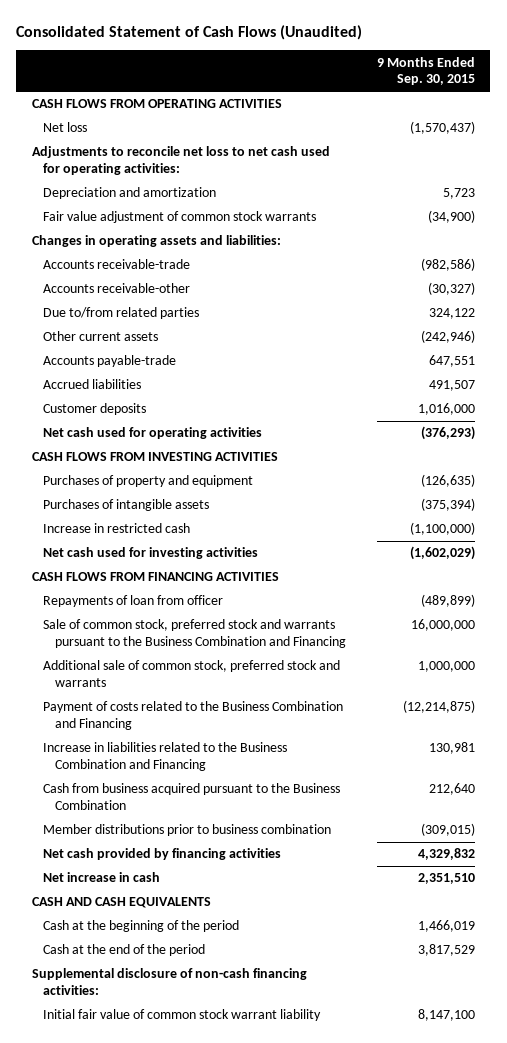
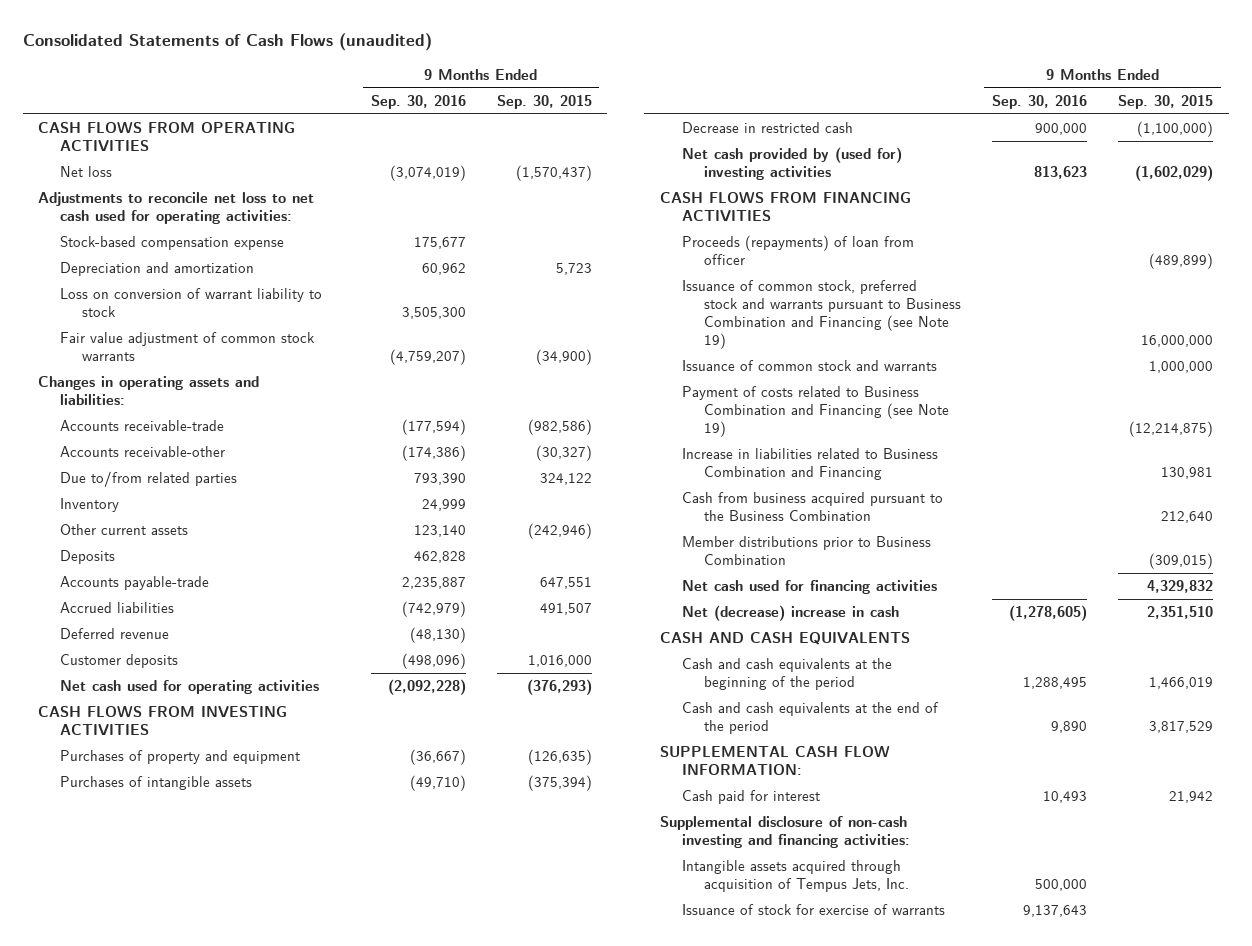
[16,25,363,41] Consolidated Statement of Cash Flows (Unaudited) -> [22,33,432,52] Consolidated Statements of Cash Flows (unaudited)
none -> [370,94,466,109] Sep. 30, 2016
none -> [60,236,285,251] Stock-based compensation expense
none -> [60,288,323,318] Loss on conversion of warrant liability to stock
none -> [60,498,120,513] Inventory
none -> [60,550,116,565] Deposits
none -> [60,628,170,640] Deferred revenue
[43,523,191,534] Increase in restricted cash -> [682,122,854,134] Decrease in restricted cash
[43,547,259,560] Net cash used for investing activities -> [682,147,903,181] Net cash provided by (used for) investing activities
[43,595,224,608] Repayments of loan from officer -> [682,235,915,266] Proceeds (repayments) of loan from officer
[43,619,346,649] Sale of common stock, preferred stock and warrants pursuant to the Business Combination and Financing -> [682,280,962,350] Issuance of common stock, preferred stock and warrants pursuant to Business Combination and Financing (see Note 19)
[43,660,341,688] Additional sale of common stock, preferred stock and warrants -> [682,360,938,372] Issuance of common stock and warrants
[43,701,344,731] Payment of costs related to the Business Combination and Financing -> [682,386,950,438] Payment of costs related to Business Combination and Financing (see Note 19)
[43,742,288,772] Increase in liabilities related to the Business Combination and Financing -> [682,448,939,481] Increase in liabilities related to Business Combination and Financing
[43,824,332,837] Member distributions prior to business combination -> [682,536,932,566] Member distributions prior to Business Combination
[43,848,282,861] Net cash provided by financing activities -> [682,580,938,595] Net cash used for financing activities
[43,872,161,883] Net increase in cash -> [682,605,900,622] Net (decrease) increase in cash
[43,1009,322,1022] Initial fair value of common stock warrant liability -> none
[43,920,240,933] Cash at the beginning of the period -> [682,658,893,691] Cash and cash equivalents at the beginning of the period
[43,944,206,957] Cash at the end of the period -> [682,702,940,735] Cash and cash equivalents at the end of the period
none -> [660,746,891,776] SUPPLEMENTAL CASH FLOW INFORMATION:
none -> [682,790,821,805] Cash paid for interest
[31,968,307,996] Supplemental disclosure of non-cash financing activities: -> [660,816,911,849] Supplemental disclosure of non-cash investing and financing activities:
none -> [682,860,910,893] Intangible assets acquired through acquisition of Tempus Jets, Inc.
none -> [682,904,946,916] Issuance of stock for exercise of warrants

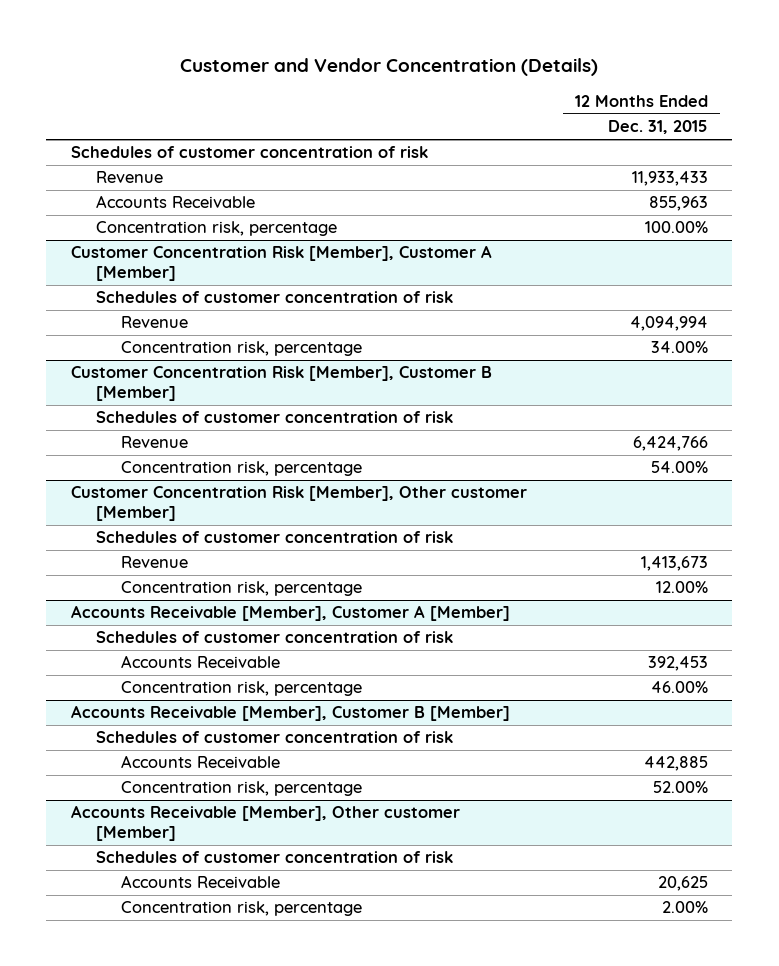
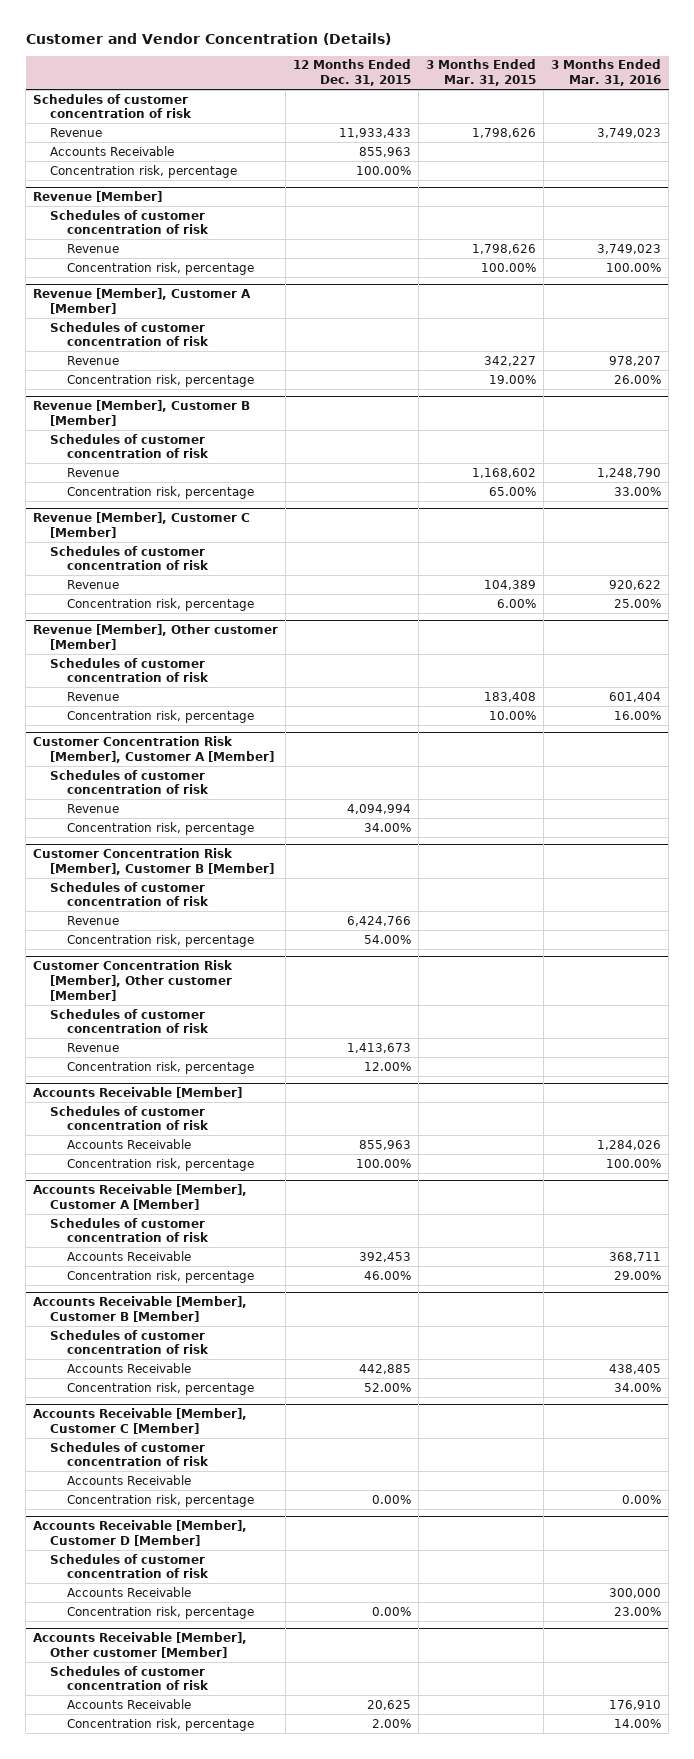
none -> [426,59,537,87] 3 Months Ended Mar. 31, 2015
none -> [551,59,662,87] 3 Months Ended Mar. 31, 2016
none -> [33,191,163,203] Revenue [Member]
none -> [50,209,210,235] Schedules of customer concentration of risk
none -> [67,243,120,253] Revenue
none -> [67,261,255,275] Concentration risk, percentage
none -> [33,288,252,314] Revenue [Member], Customer A [Member]
none -> [50,321,210,347] Schedules of customer concentration of risk
none -> [67,355,120,365] Revenue
none -> [67,373,255,387] Concentration risk, percentage
none -> [33,400,251,426] Revenue [Member], Customer B [Member]
none -> [50,433,210,459] Schedules of customer concentration of risk
none -> [67,467,120,477] Revenue
none -> [67,485,255,499] Concentration risk, percentage
none -> [33,512,251,538] Revenue [Member], Customer C [Member]
none -> [50,545,210,571] Schedules of customer concentration of risk
none -> [67,579,120,589] Revenue
none -> [67,597,255,611] Concentration risk, percentage
none -> [33,624,279,650] Revenue [Member], Other customer [Member]
none -> [50,657,210,683] Schedules of customer concentration of risk
none -> [67,691,120,701] Revenue
none -> [67,709,255,723] Concentration risk, percentage
none -> [33,1087,243,1099] Accounts Receivable [Member]
none -> [50,1105,210,1131] Schedules of customer concentration of risk
none -> [67,1138,192,1149] Accounts Receivable
none -> [67,1157,255,1171] Concentration risk, percentage
none -> [33,1408,248,1434] Accounts Receivable [Member], Customer C [Member]
none -> [50,1441,210,1467] Schedules of customer concentration of risk
none -> [67,1474,192,1485] Accounts Receivable
none -> [67,1493,255,1507] Concentration risk, percentage
none -> [33,1520,248,1546] Accounts Receivable [Member], Customer D [Member]
none -> [50,1553,210,1579] Schedules of customer concentration of risk
none -> [67,1586,192,1597] Accounts Receivable
none -> [67,1605,255,1619] Concentration risk, percentage

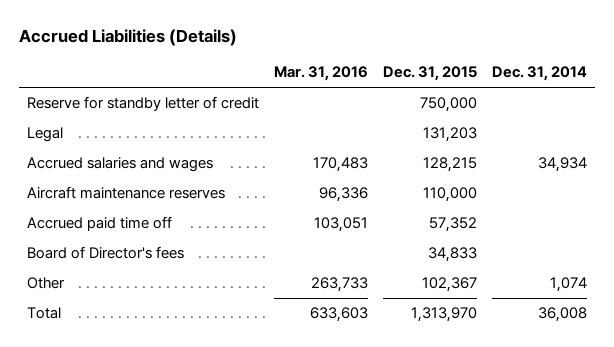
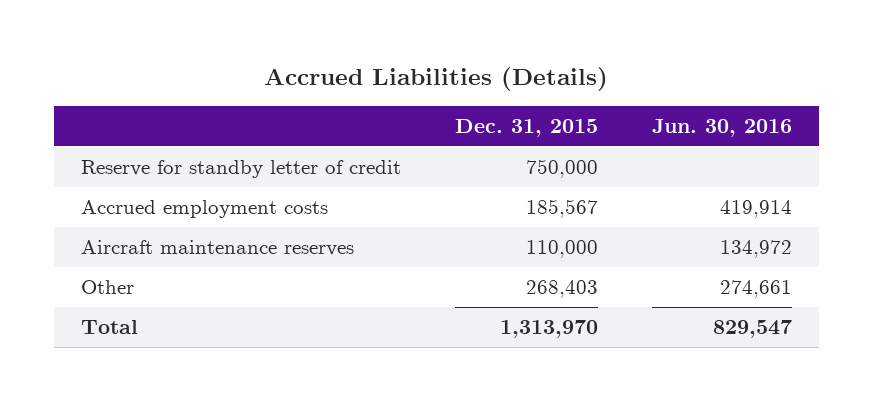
[273,66,368,82] Mar. 31, 2016 -> none
[492,66,588,82] Dec. 31, 2014 -> none
none -> [651,118,792,137] Jun. 30, 2016
[26,127,63,143] Legal -> none
[26,157,213,173] Accrued salaries and wages -> none
none -> [80,200,328,219] Accrued employment costs
[26,216,172,232] Accrued paid time off -> none
[26,246,184,260] Board of Director's fees -> none
[422,277,478,293] 102,367 -> [525,280,598,299] 268,403

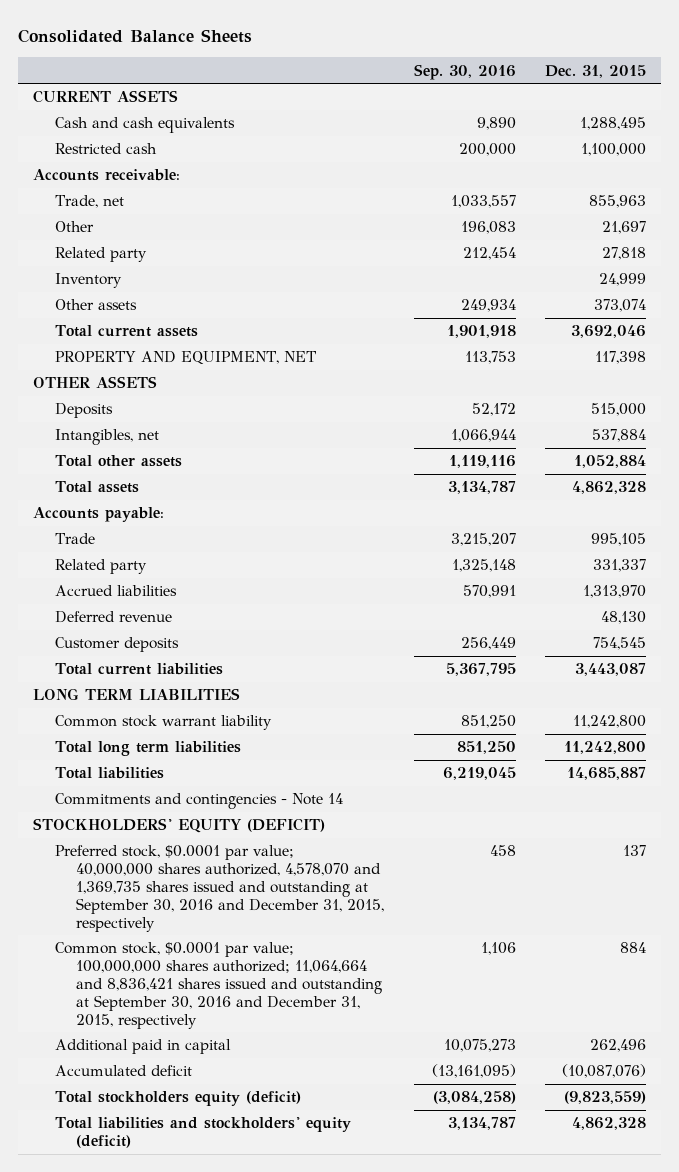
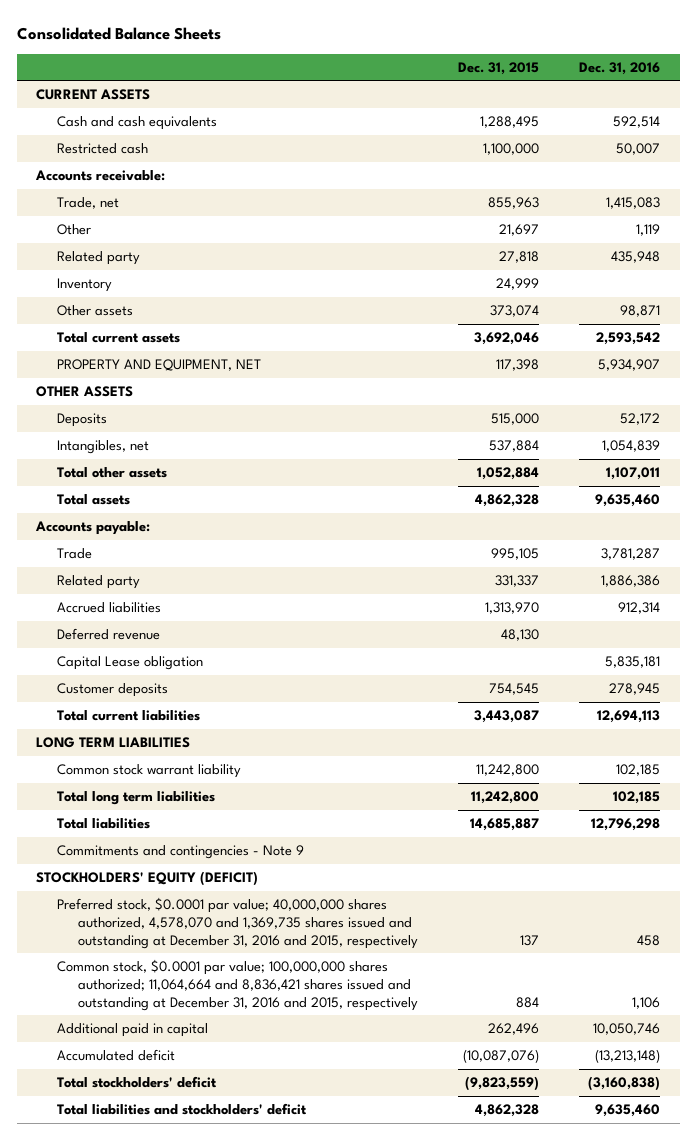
[413,63,516,80] Sep. 30, 2016 -> none
none -> [578,61,660,75] Dec. 31, 2016
none -> [57,656,204,671] Capital Lease obligation
[54,793,343,810] Commitments and contingencies - Note 14 -> [57,845,305,860] Commitments and contingencies - Note 9
[54,845,385,932] Preferred stock, $0.0001 par value; 40,000,000 shares authorized, 4,578,070 and 1,369,735 shares issued and outstanding at September 30, 2016 and December 31, 2015, respectively -> [57,897,419,949] Preferred stock, $0.0001 par value; 40,000,000 shares authorized, 4,578,070 and 1,369,735 shares issued and outstanding at December 31, 2016 and 2015, respectively
[54,942,383,1029] Common stock, $0.0001 par value; 100,000,000 shares authorized; 11,064,664 and 8,836,421 shares issued and outstanding at September 30, 2016 and December 31, 2015, respectively -> [57,959,419,1011] Common stock, $0.0001 par value; 100,000,000 shares authorized; 11,064,664 and 8,836,421 shares issued and outstanding at December 31, 2016 and 2015, respectively
[54,1091,301,1107] Total stockholders equity (deficit) -> [57,1076,218,1089] Total stockholders' deficit
[54,1117,351,1149] Total liabilities and stockholders' equity (deficit) -> [57,1103,308,1116] Total liabilities and stockholders' deficit

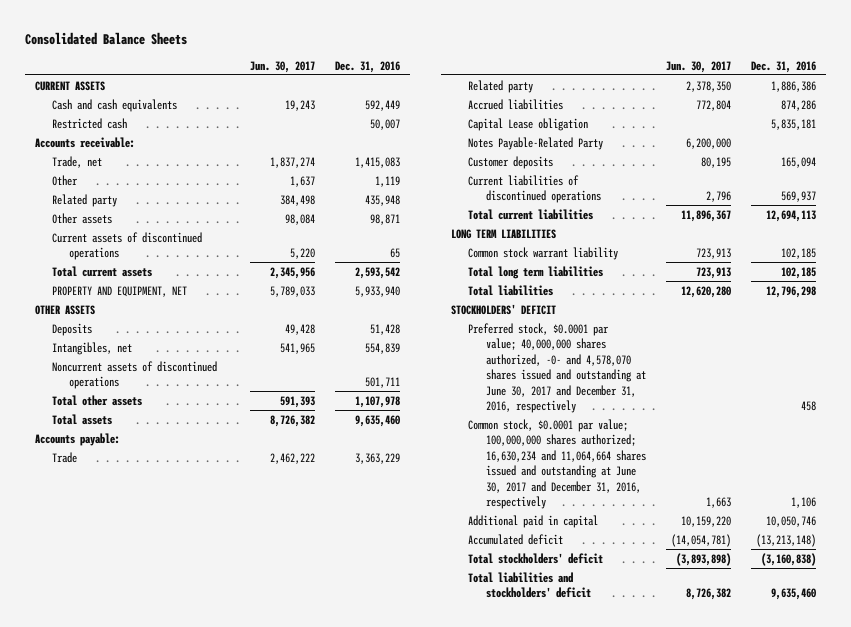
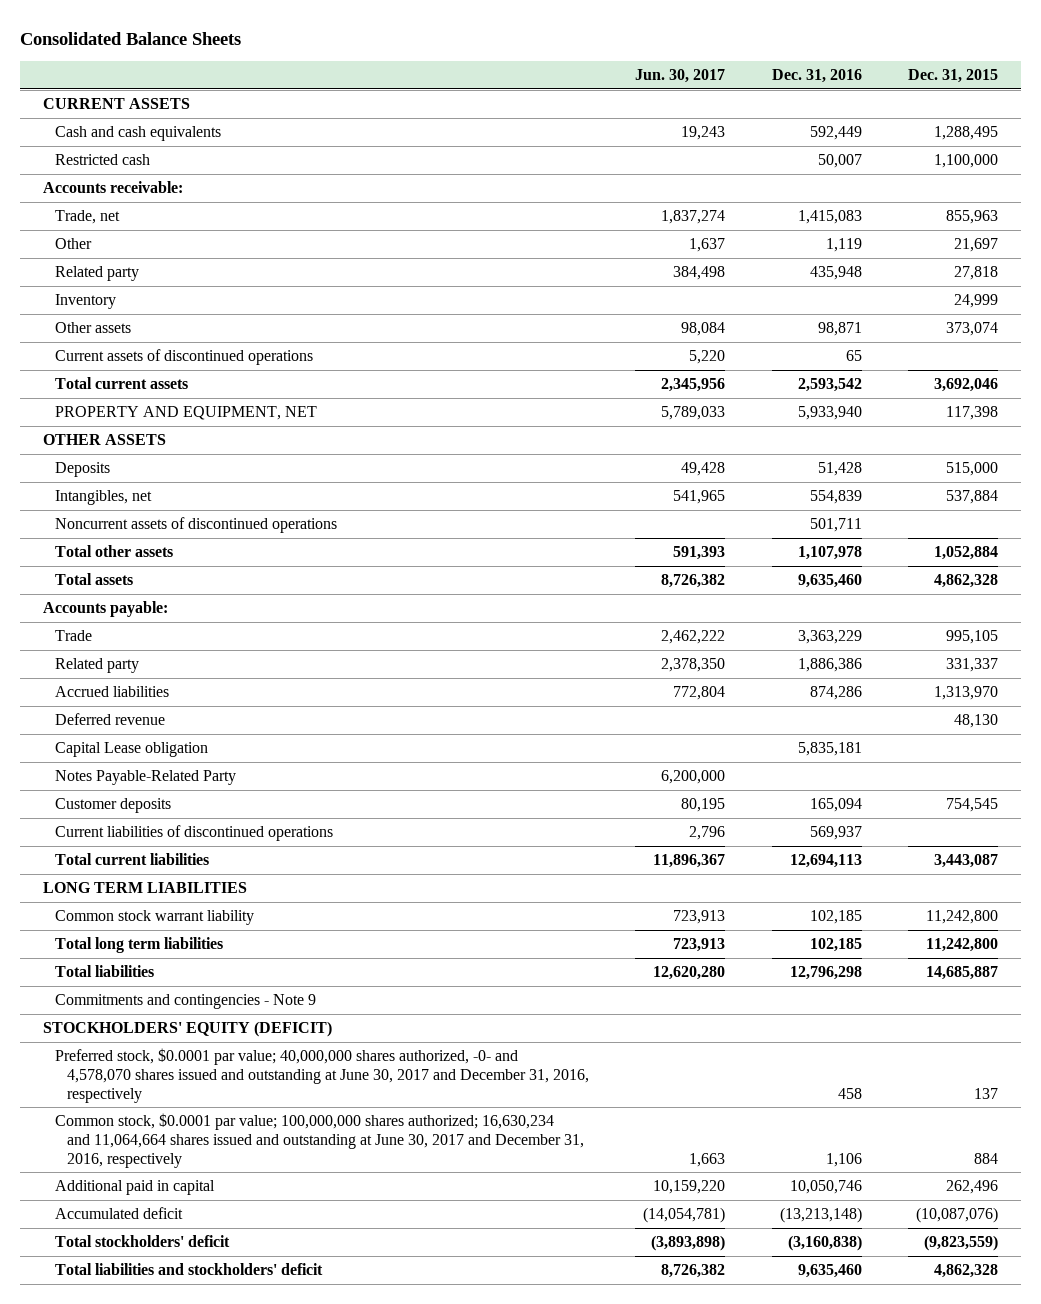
none -> [908,69,999,84] Dec. 31, 2015
none -> [55,294,117,310] Inventory
none -> [55,713,166,726] Deferred revenue
none -> [55,994,317,1010] Commitments and contingencies - Note 9
[450,303,556,315] STOCKHOLDERS' DEFICIT -> [42,1021,332,1038] STOCKHOLDERS' EQUITY (DEFICIT)

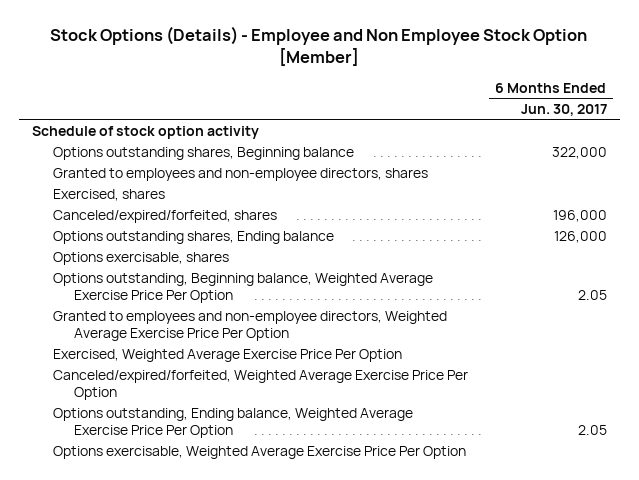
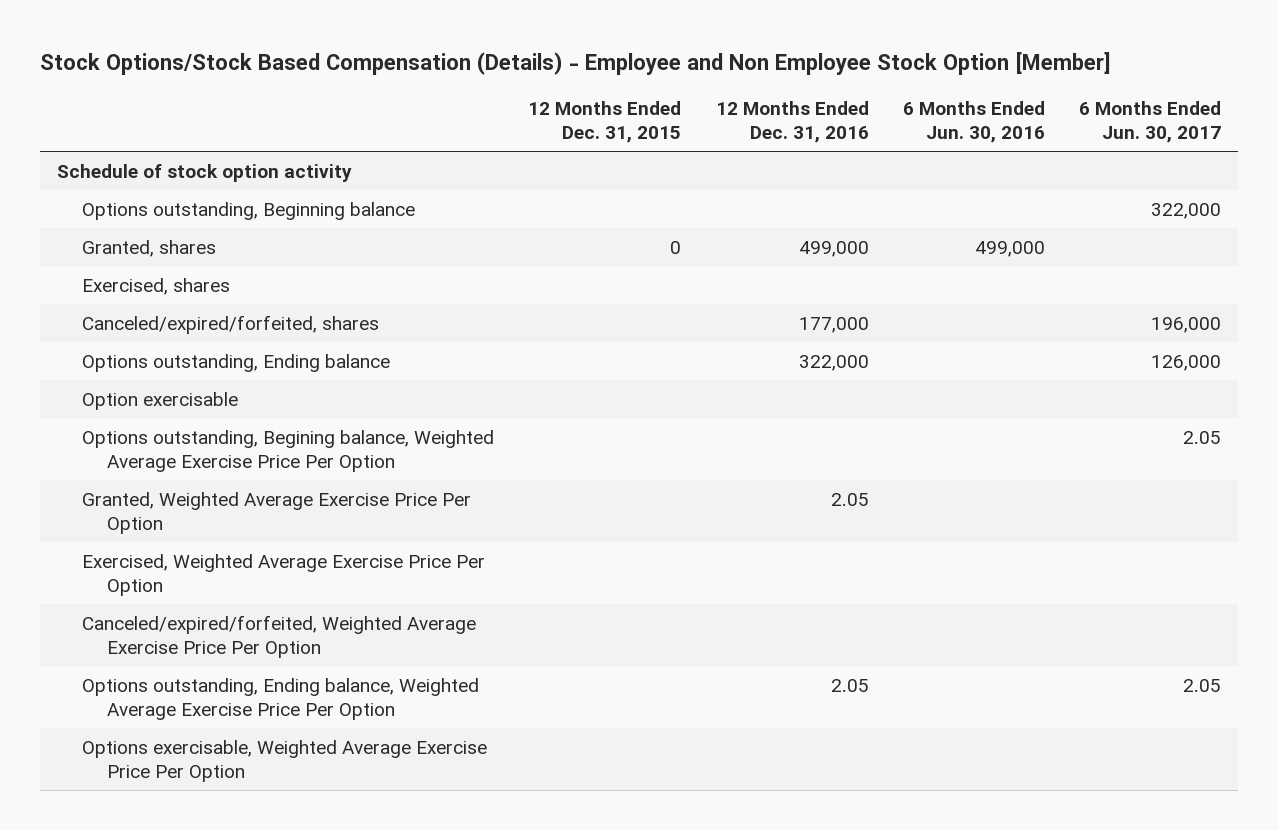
[50,25,588,66] Stock Options (Details) - Employee and Non Employee Stock Option [Member] -> [40,51,1112,75] Stock Options/Stock Based Compensation (Details) - Employee and Non Employee Stock Option [Member]
none -> [528,100,682,144] 12 Months Ended Dec. 31, 2015
none -> [715,100,869,144] 12 Months Ended Dec. 31, 2016
none -> [902,100,1045,144] 6 Months Ended Jun. 30, 2016
[53,146,355,160] Options outstanding shares, Beginning balance -> [82,201,416,220] Options outstanding, Beginning balance
[53,167,429,181] Granted to employees and non-employee directors, shares -> [82,239,217,257] Granted, shares
[53,230,335,244] Options outstanding shares, Ending balance -> [82,353,391,372] Options outstanding, Ending balance
[53,251,230,265] Options exercisable, shares -> [82,391,239,410] Option exercisable
[53,272,434,303] Options outstanding, Beginning balance, Weighted Average Exercise Price Per Option -> [82,429,495,473] Options outstanding, Begining balance, Weighted Average Exercise Price Per Option
[53,310,448,341] Granted to employees and non-employee directors, Weighted Average Exercise Price Per Option -> [82,491,472,535] Granted, Weighted Average Exercise Price Per Option

